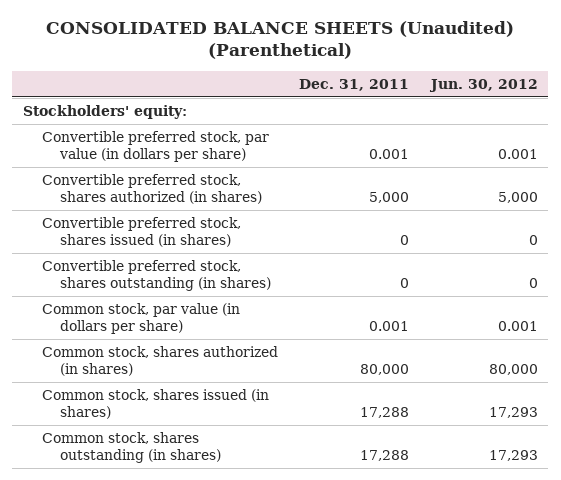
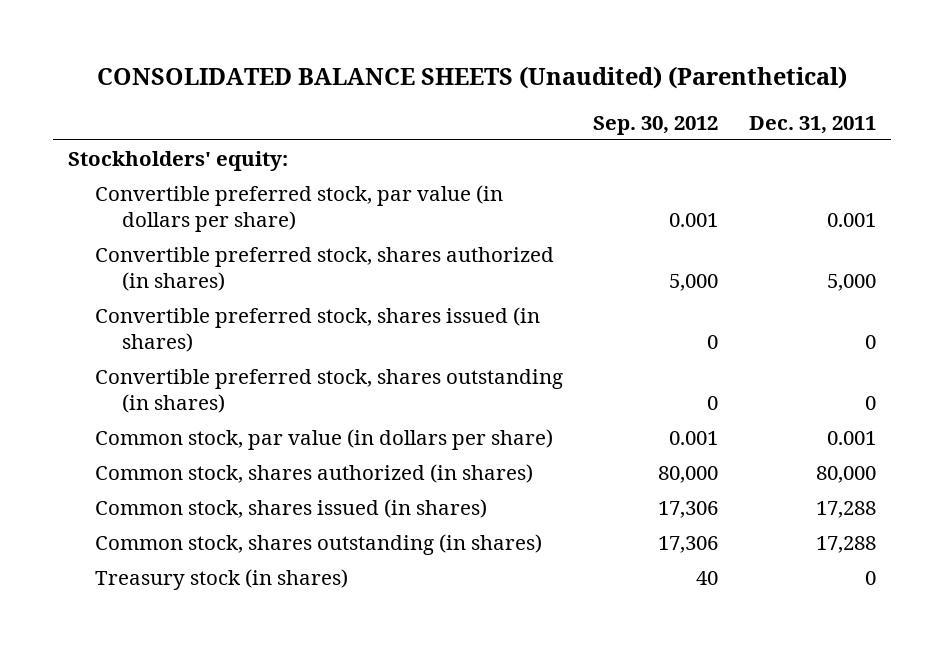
[428,78,538,92] Jun. 30, 2012 -> none
none -> [593,115,719,135] Sep. 30, 2012
none -> [94,568,348,590] Treasury stock (in shares)

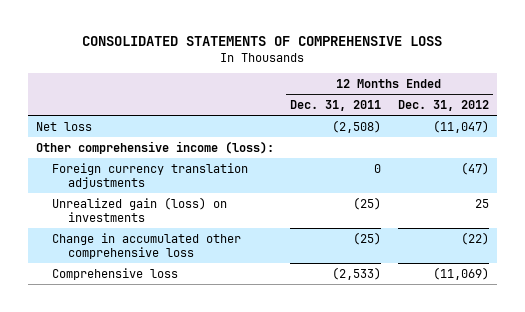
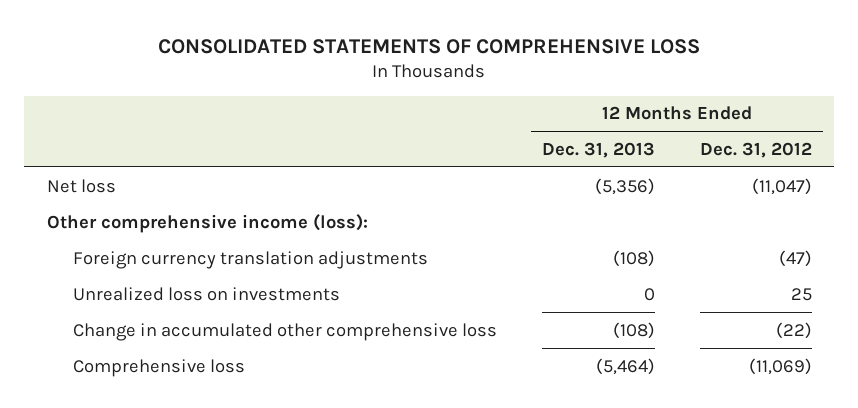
[290,100,382,112] Dec. 31, 2011 -> none
none -> [541,141,655,158] Dec. 31, 2013
[52,196,228,222] Unrealized gain (loss) on investments -> [72,286,340,301] Unrealized loss on investments

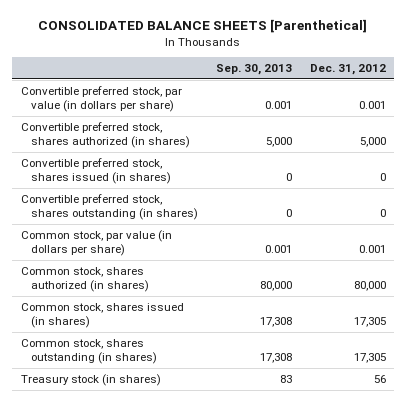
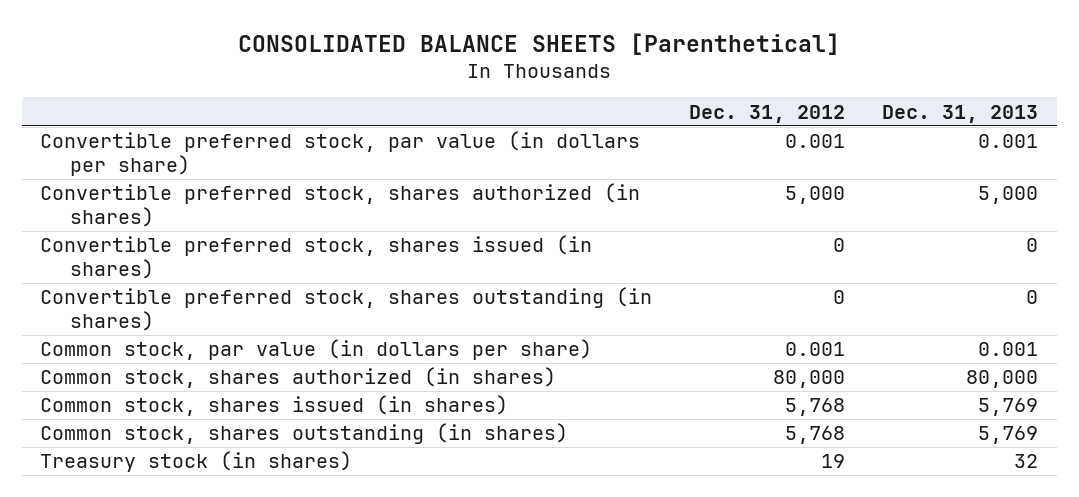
[215,64,292,76] Sep. 30, 2013 -> none
none -> [882,104,1039,123] Dec. 31, 2013
[353,317,386,328] 17,305 -> [785,398,846,417] 5,768
[353,353,386,364] 17,305 -> [785,426,846,445] 5,768
[373,374,386,383] 56 -> [821,454,846,469] 19

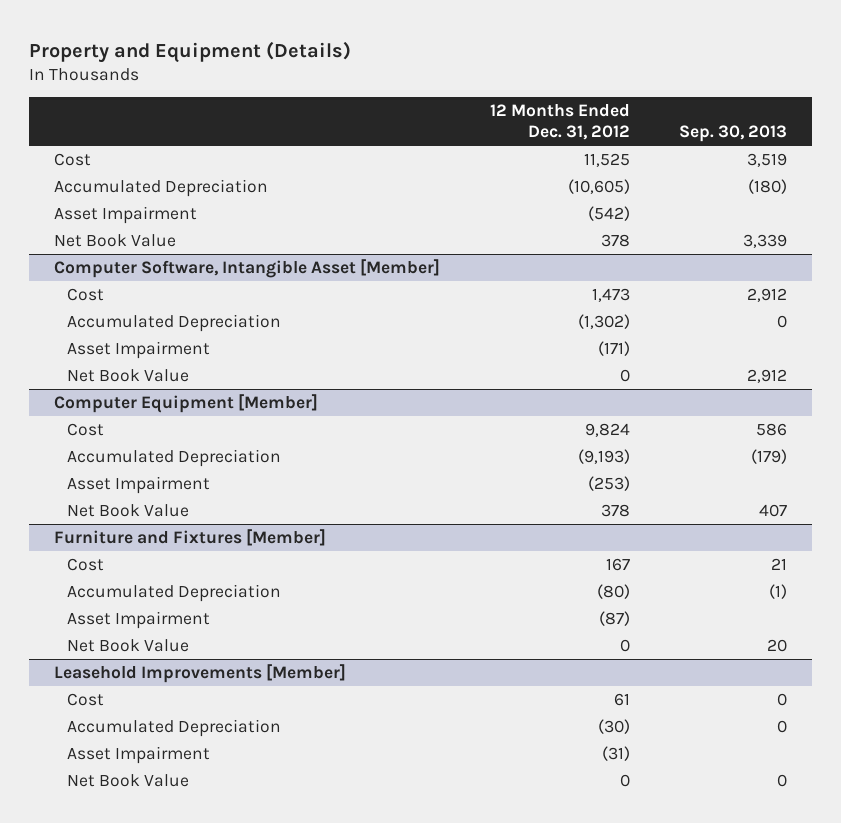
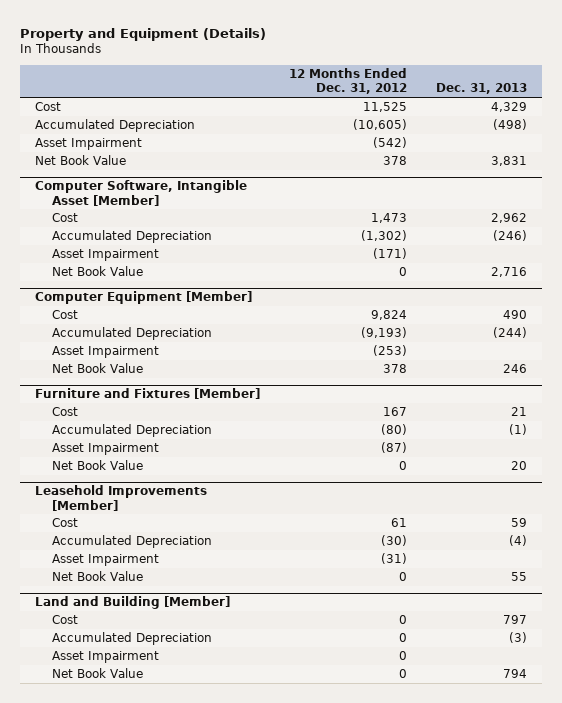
[679,125,788,143] Sep. 30, 2013 -> none
none -> [436,83,528,95] Dec. 31, 2013
none -> [34,596,230,610] Land and Building [Member]
none -> [52,615,79,625] Cost
none -> [52,632,213,646] Accumulated Depreciation
none -> [52,651,160,664] Asset Impairment
none -> [52,668,144,679] Net Book Value

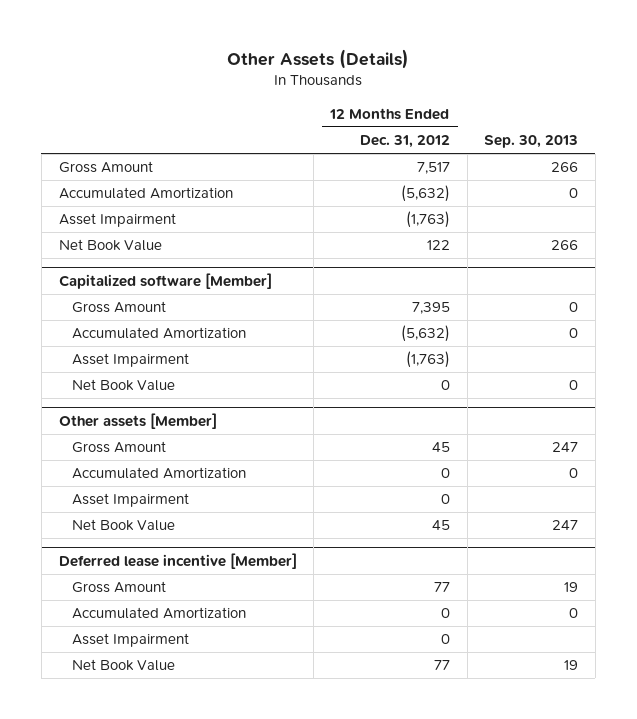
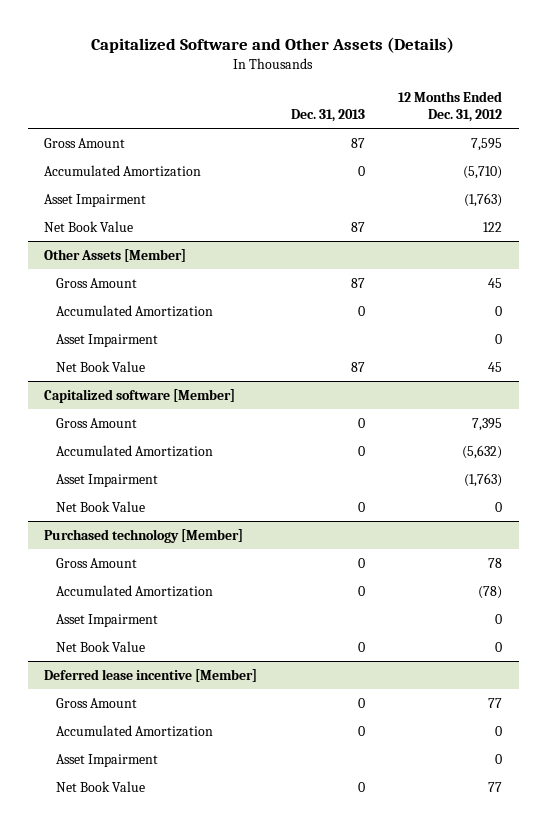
[227,48,410,69] Other Assets (Details) -> [91,36,455,53] Capitalized Software and Other Assets (Details)
[484,135,579,149] Sep. 30, 2013 -> none
none -> [290,108,365,122] Dec. 31, 2013
[416,162,450,175] 7,517 -> [471,137,503,151] 7,595
[400,185,450,203] (5,632) -> [463,165,503,179] (5,710)
none -> [44,248,187,262] Other Assets [Member]
none -> [55,277,137,288] Gross Amount
none -> [55,304,213,317] Accumulated Amortization
none -> [55,333,158,347] Asset Impairment
none -> [55,360,145,372] Net Book Value
[58,412,217,429] Other assets [Member] -> none
none -> [44,528,244,543] Purchased technology [Member]
[431,442,450,453] 45 -> [488,557,503,568] 78
[440,468,450,479] 0 -> [478,585,503,599] (78)
[431,520,450,531] 45 -> [495,641,503,652] 0

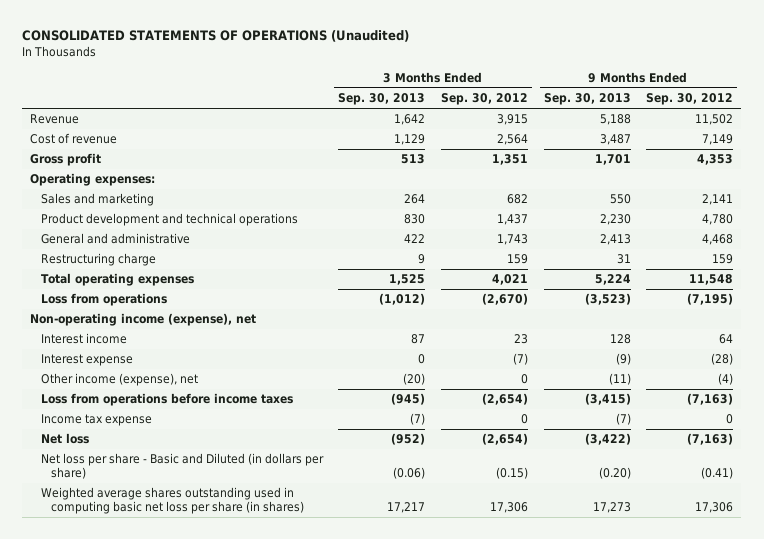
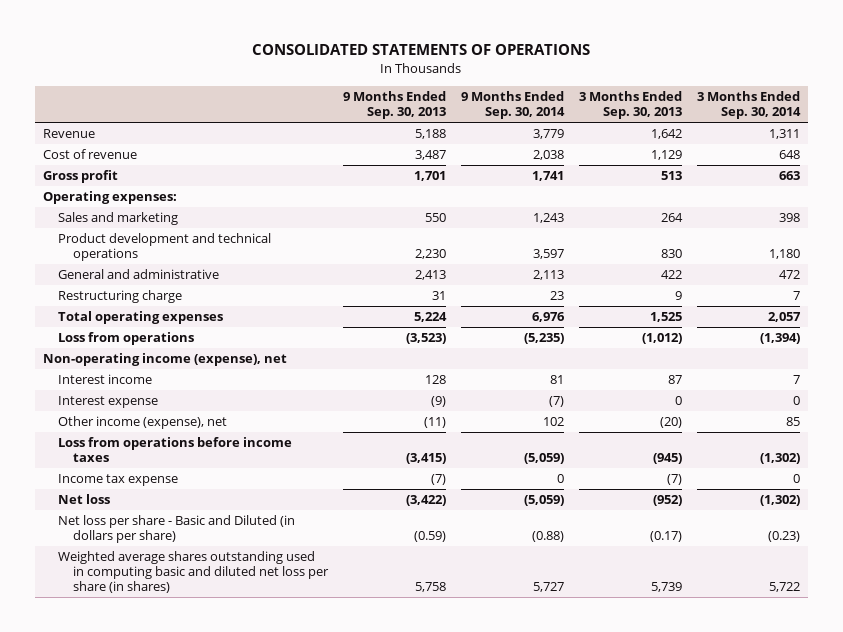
[22,30,410,43] CONSOLIDATED STATEMENTS OF OPERATIONS (Unaudited) -> [252,44,591,56] CONSOLIDATED STATEMENTS OF OPERATIONS
[440,93,528,106] Sep. 30, 2012 -> none
[646,93,734,106] Sep. 30, 2012 -> none
none -> [461,91,566,120] 9 Months Ended Sep. 30, 2014
none -> [697,91,802,120] 3 Months Ended Sep. 30, 2014
[393,467,426,480] (0.06) -> [650,531,683,543] (0.17)
[598,467,631,480] (0.20) -> [414,531,447,543] (0.59)
[40,487,305,515] Weighted average shares outstanding used in computing basic net loss per share (in shares) -> [57,551,330,594] Weighted average shares outstanding used in computing basic and diluted net loss per share (in shares)
[387,502,426,514] 17,217 -> [651,582,683,593] 5,739
[592,502,631,514] 17,273 -> [415,582,447,593] 5,758

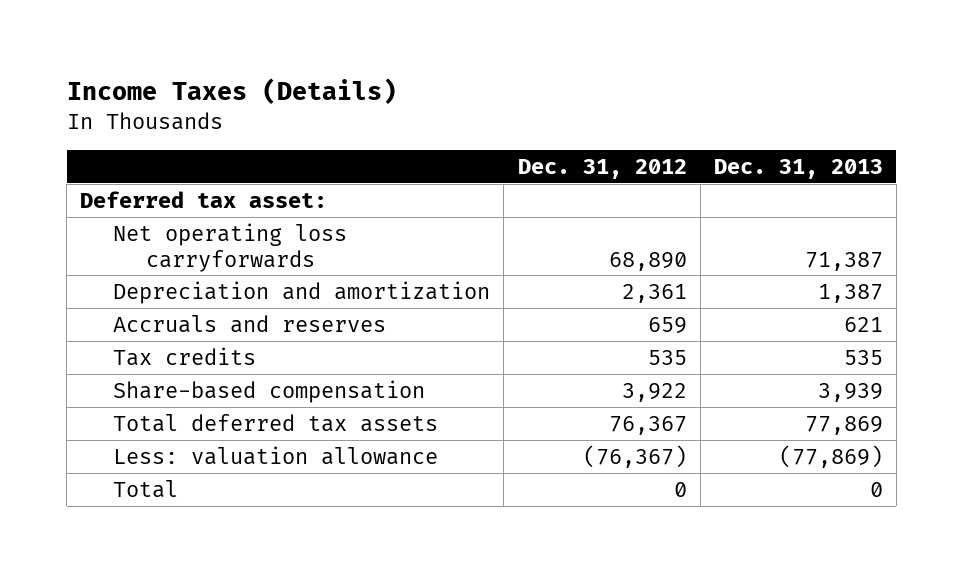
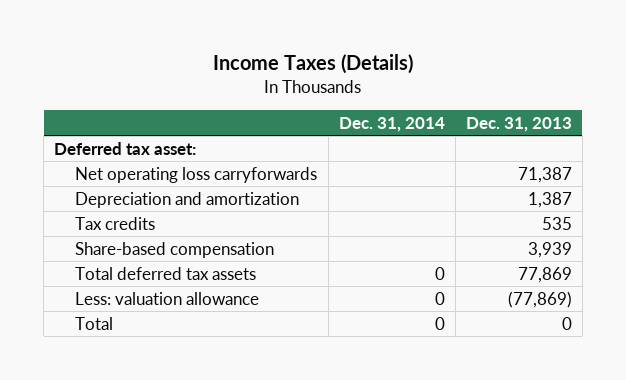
[517,158,687,179] Dec. 31, 2012 -> none
none -> [338,116,445,132] Dec. 31, 2014
[113,314,387,333] Accruals and reserves -> none

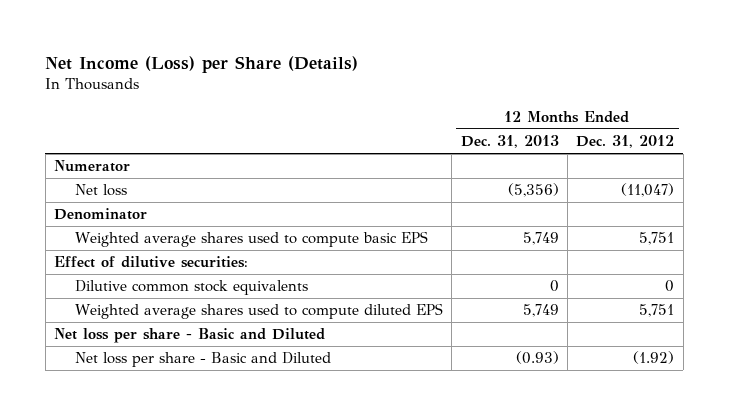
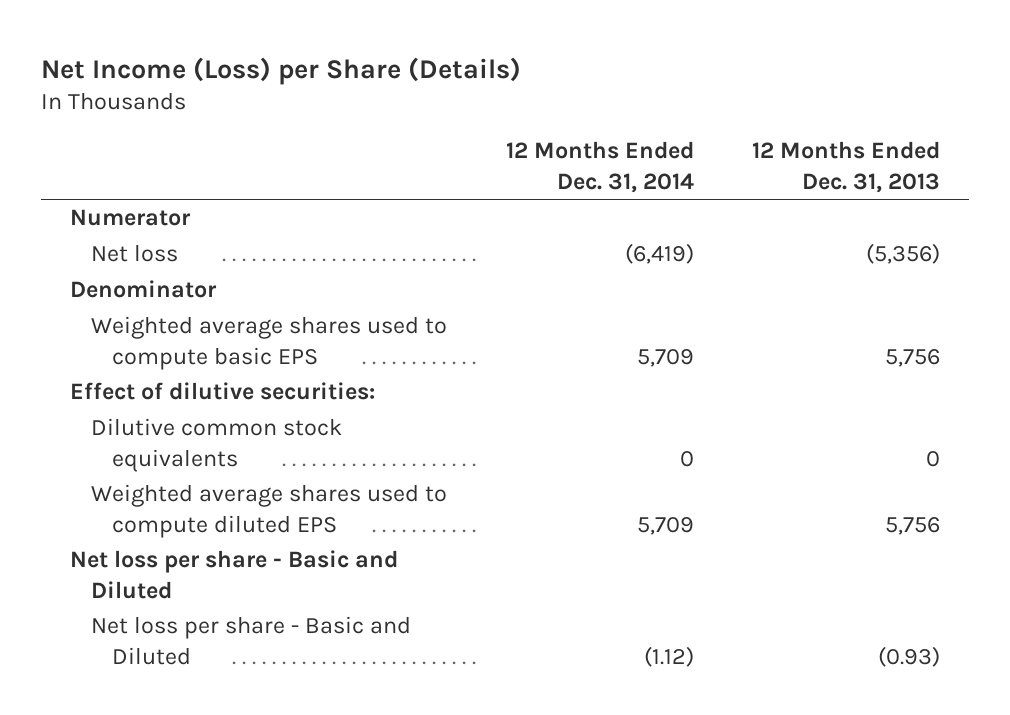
[576,135,675,149] Dec. 31, 2012 -> none
none -> [505,141,694,193] 12 Months Ended Dec. 31, 2014
[522,232,559,246] 5,749 -> [885,348,941,367] 5,756
[522,304,559,318] 5,749 -> [885,516,941,535] 5,756

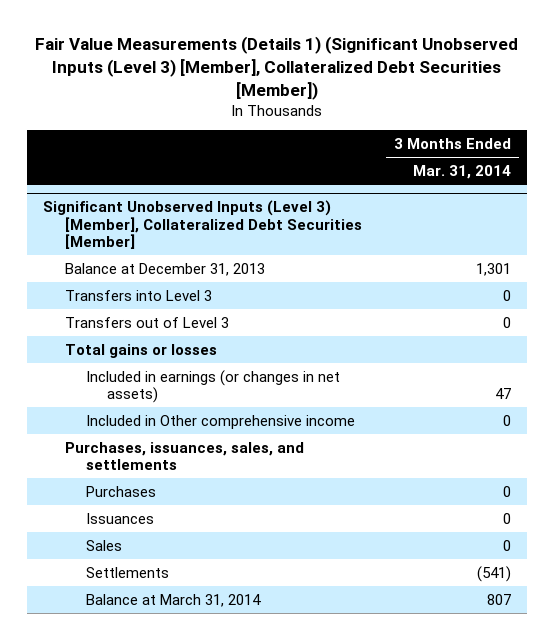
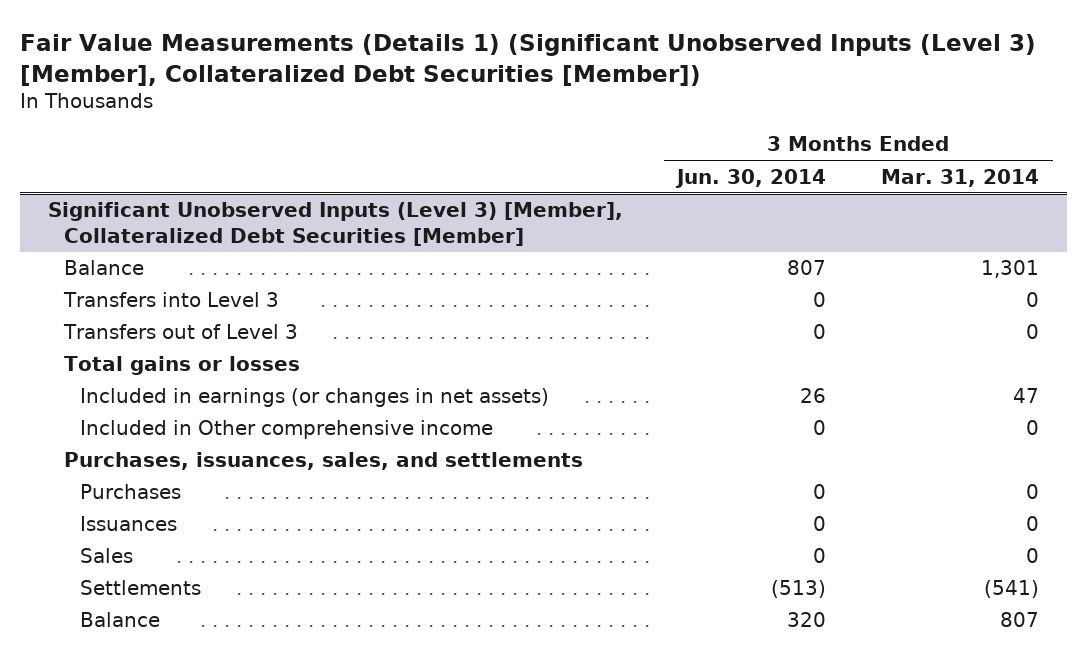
none -> [675,168,827,188] Jun. 30, 2014
[64,262,265,276] Balance at December 31, 2013 -> [63,260,144,276] Balance
[86,593,262,607] Balance at March 31, 2014 -> [79,612,160,628] Balance

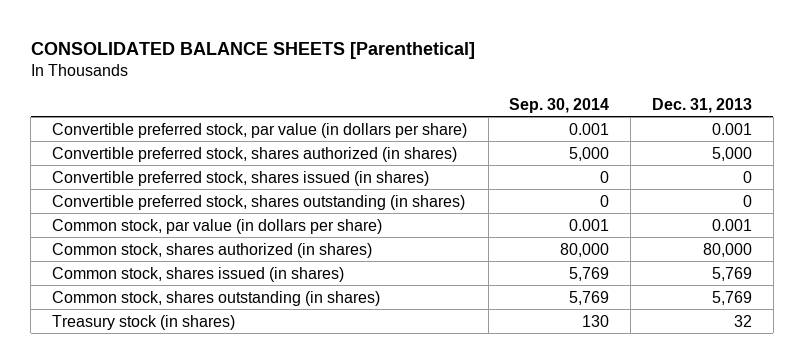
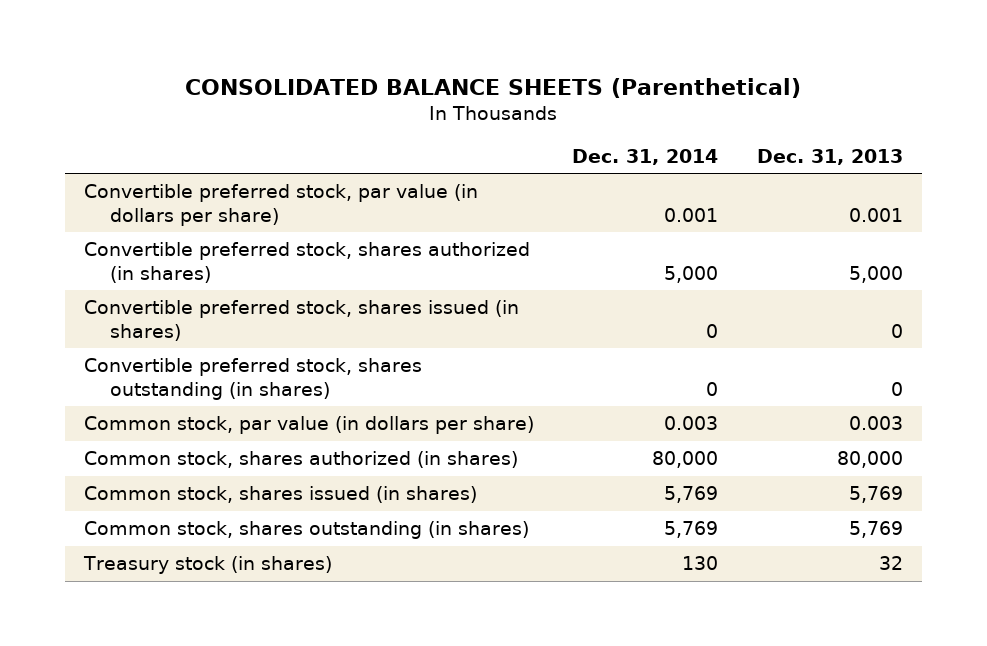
[30,42,475,60] CONSOLIDATED BALANCE SHEETS [Parenthetical] -> [185,77,802,98] CONSOLIDATED BALANCE SHEETS (Parenthetical)
[509,97,610,113] Sep. 30, 2014 -> none
none -> [572,148,719,165] Dec. 31, 2014
[712,218,753,231] 0.001 -> [848,416,903,431] 0.003

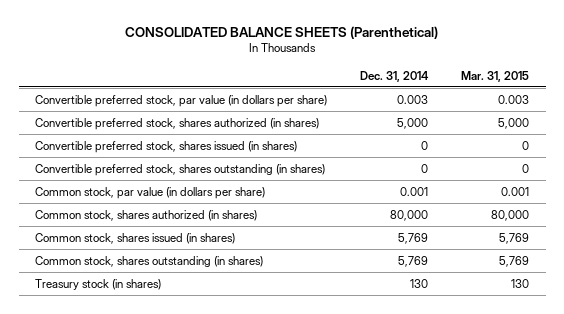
[756,148,903,165] Dec. 31, 2013 -> none
none -> [461,70,530,82] Mar. 31, 2015
[664,207,719,222] 0.001 -> [397,94,429,104] 0.003
[664,416,719,431] 0.003 -> [400,186,429,196] 0.001

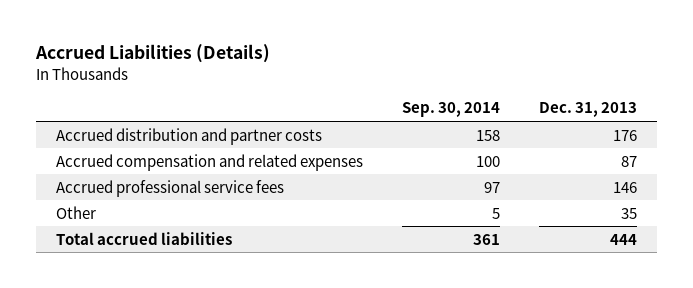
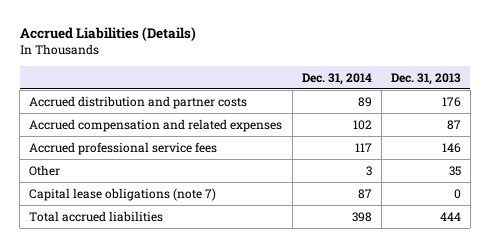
[401,102,500,118] Sep. 30, 2014 -> none
none -> [301,72,372,85] Dec. 31, 2014
none -> [29,187,217,201] Capital lease obligations (note 7)

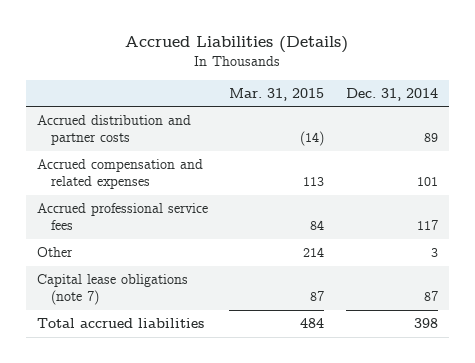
[390,72,461,85] Dec. 31, 2013 -> none
none -> [229,87,325,101] Mar. 31, 2015
[352,119,372,130] 102 -> [417,177,439,187] 101

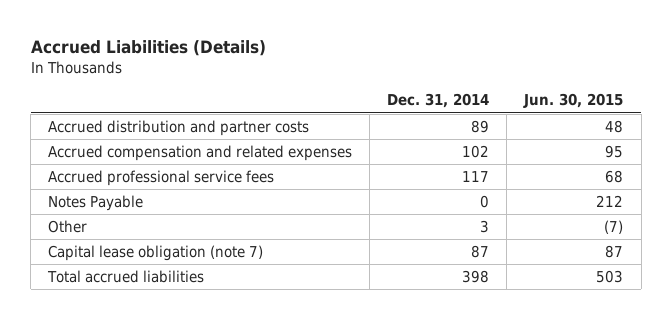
[229,87,325,101] Mar. 31, 2015 -> none
none -> [523,93,624,109] Jun. 30, 2015
[417,177,439,187] 101 -> [462,144,490,158] 102
none -> [48,194,144,211] Notes Payable
[36,274,188,306] Capital lease obligations (note 7) -> [48,244,264,261] Capital lease obligation (note 7)

